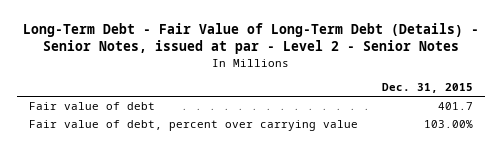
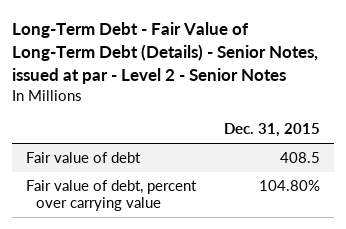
[437,102,473,111] 401.7 -> [279,152,320,164] 408.5
[423,120,473,129] 103.00% -> [258,180,320,192] 104.80%

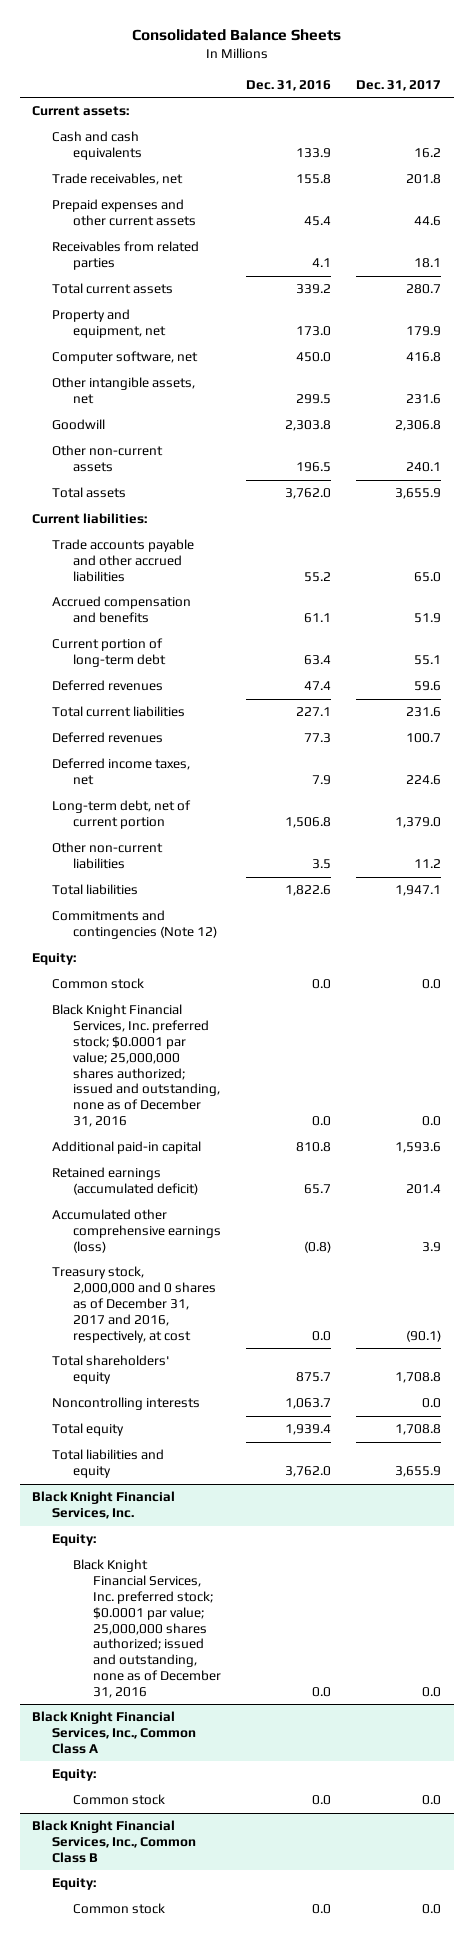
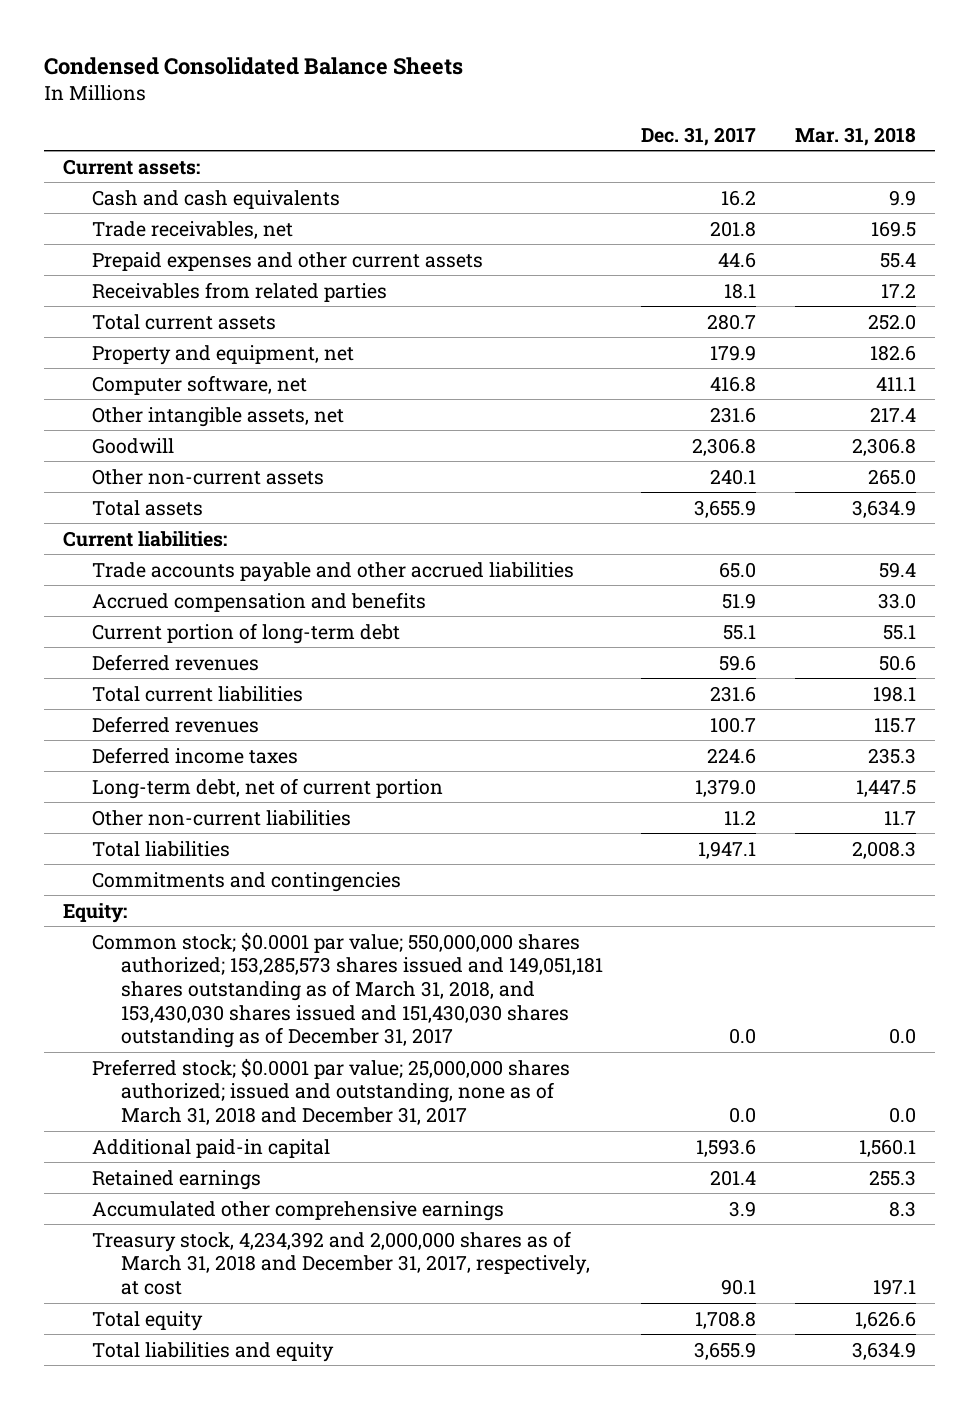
[131,29,341,42] Consolidated Balance Sheets -> [43,56,463,75] Condensed Consolidated Balance Sheets
[245,79,331,91] Dec. 31, 2016 -> none
none -> [795,126,917,146] Mar. 31, 2018
[52,758,191,786] Deferred income taxes, net -> [91,746,298,764] Deferred income taxes
[52,910,217,940] Commitments and contingencies (Note 12) -> [91,871,401,892] Commitments and contingencies
[52,978,145,990] Common stock -> [91,931,603,1049] Common stock; $0.0001 par value; 550,000,000 shares authorized; 153,285,573 shares issued and 149,051,181 shares outstanding as of March 31, 2018, and 153,430,030 shares issued and 151,430,030 shares outstanding as of December 31, 2017
[52,1004,220,1128] Black Knight Financial Services, Inc. preferred stock; $0.0001 par value; 25,000,000 shares authorized; issued and outstanding, none as of December 31, 2016 -> [91,1057,570,1125] Preferred stock; $0.0001 par value; 25,000,000 shares authorized; issued and outstanding, none as of March 31, 2018 and December 31, 2017
[52,1355,170,1385] Total shareholders' equity -> none
[52,1397,201,1411] Noncontrolling interests -> none
[52,1167,198,1196] Retained earnings (accumulated deficit) -> [91,1169,261,1190] Retained earnings
[52,1209,221,1253] Accumulated other comprehensive earnings (loss) -> [91,1200,504,1221] Accumulated other comprehensive earnings
[52,1266,216,1343] Treasury stock, 2,000,000 and 0 shares as of December 31, 2017 and 2016, respectively, at cost -> [91,1230,590,1295] Treasury stock, 4,234,392 and 2,000,000 shares as of March 31, 2018 and December 31, 2017, respectively, at cost
[406,1329,442,1342] (90.1) -> [721,1278,757,1295] 90.1
[32,1491,176,1520] Black Knight Financial Services, Inc. -> none
[52,1534,97,1547] Equity: -> none
[72,1559,221,1698] Black Knight Financial Services, Inc. preferred stock; $0.0001 par value; 25,000,000 shares authorized; issued and outstanding, none as of December 31, 2016 -> none
[32,1711,197,1754] Black Knight Financial Services, Inc., Common Class A -> none
[52,1769,97,1782] Equity: -> none
[72,1794,165,1806] Common stock -> none
[32,1820,197,1863] Black Knight Financial Services, Inc., Common Class B -> none
[52,1878,97,1891] Equity: -> none
[72,1903,165,1915] Common stock -> none

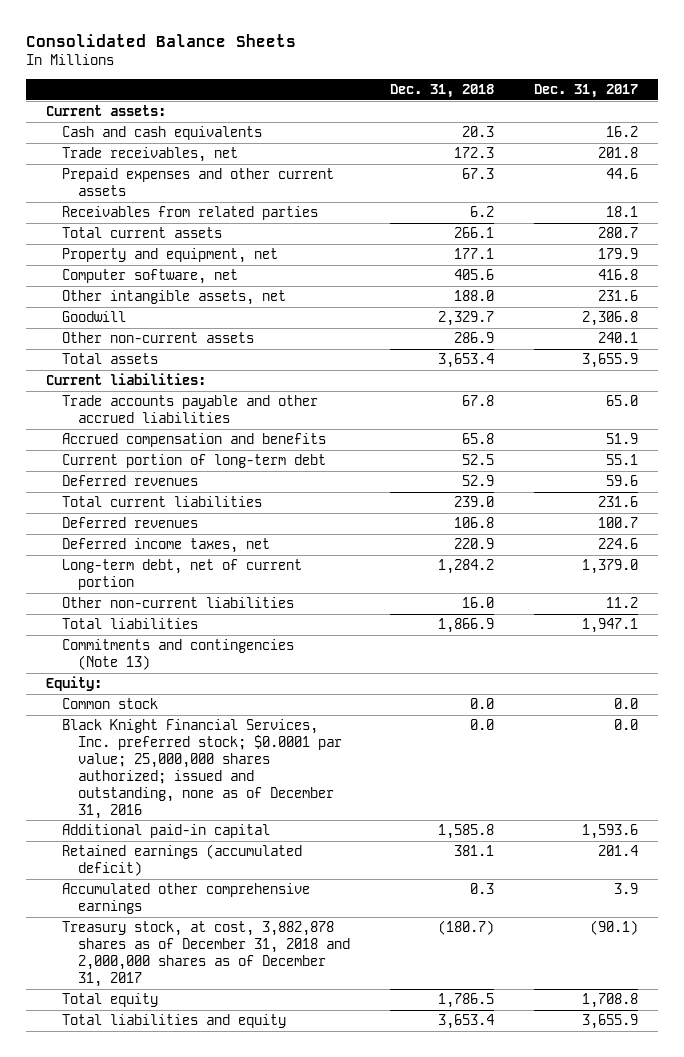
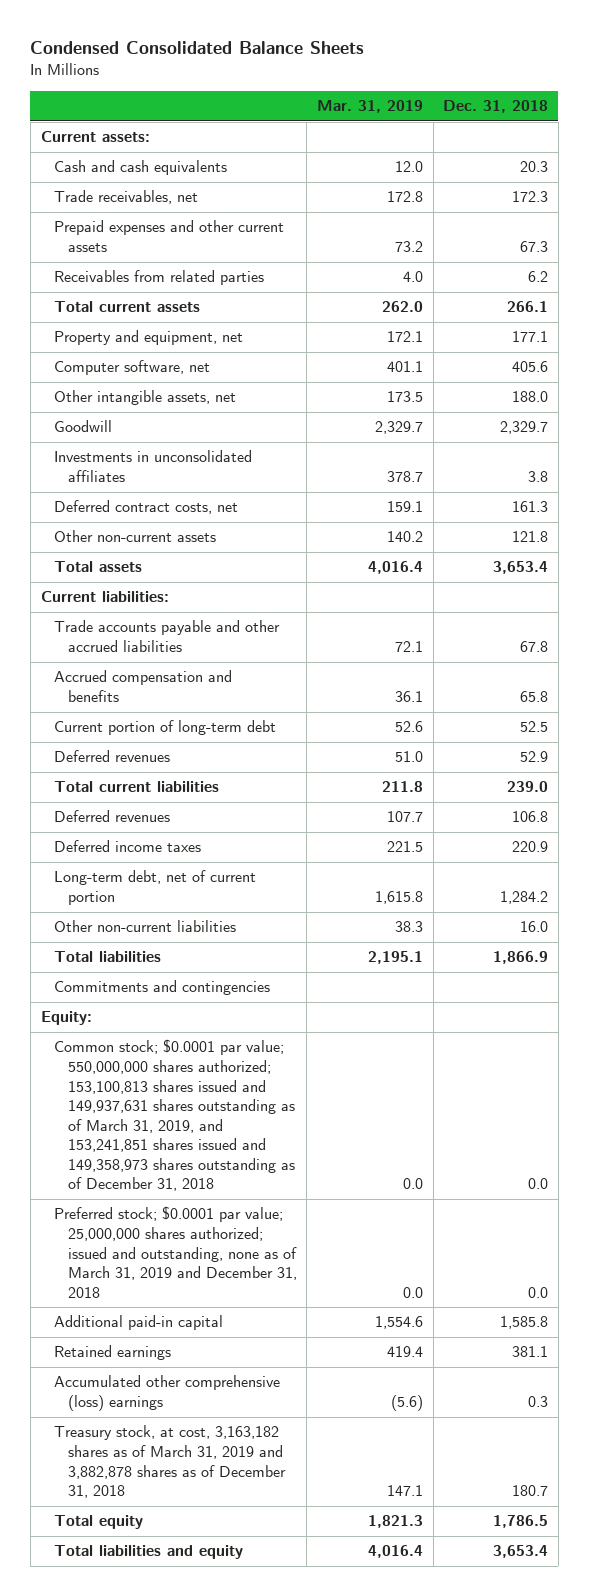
[26,34,297,48] Consolidated Balance Sheets -> [30,41,365,55] Condensed Consolidated Balance Sheets
[533,83,638,98] Dec. 31, 2017 -> none
none -> [317,100,424,114] Mar. 31, 2019
none -> [54,450,253,483] Investments in unconsolidated affiliates
none -> [54,500,239,515] Deferred contract costs, net
[454,332,495,344] 286.9 -> [512,531,549,543] 121.8
[62,538,271,554] Deferred income taxes, net -> [54,840,202,853] Deferred income taxes
[62,639,295,671] Commitments and contingencies (Note 13) -> [54,980,271,996] Commitments and contingencies
[62,698,159,710] Common stock -> [54,1039,295,1192] Common stock; $0.0001 par value; 550,000,000 shares authorized; 153,100,813 shares issued and 149,937,631 shares outstanding as of March 31, 2019, and 153,241,851 shares issued and 149,358,973 shares outstanding as of December 31, 2018
[62,719,343,819] Black Knight Financial Services, Inc. preferred stock; $0.0001 par value; 25,000,000 shares authorized; issued and outstanding, none as of December 31, 2016 -> [54,1206,297,1298] Preferred stock; $0.0001 par value; 25,000,000 shares authorized; issued and outstanding, none as of March 31, 2019 and December 31, 2018
[62,844,303,877] Retained earnings (accumulated deficit) -> [54,1345,172,1361] Retained earnings
[62,883,311,915] Accumulated other comprehensive earnings -> [54,1375,281,1412] Accumulated other comprehensive (loss) earnings
[62,921,351,987] Treasury stock, at cost, 3,882,878 shares as of December 31, 2018 and 2,000,000 shares as of December 31, 2017 -> [54,1425,286,1499] Treasury stock, at cost, 3,163,182 shares as of March 31, 2019 and 3,882,878 shares as of December 31, 2018
[438,920,495,936] (180.7) -> [512,1485,549,1497] 180.7

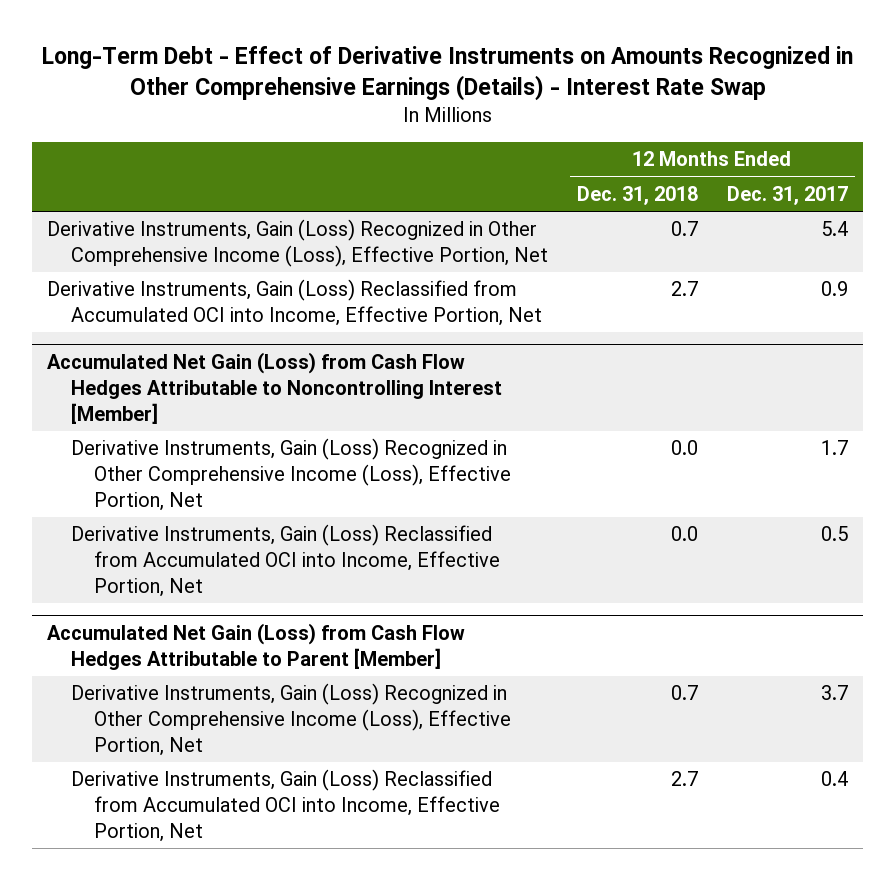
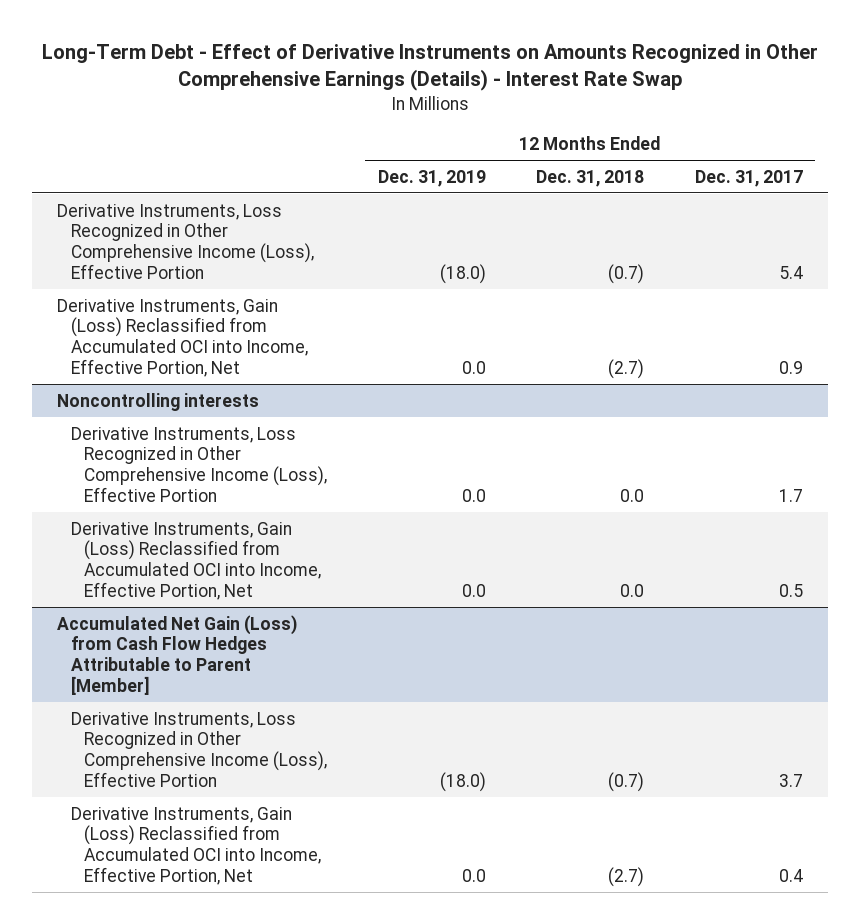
none -> [377,169,486,187] Dec. 31, 2019
[47,352,502,424] Accumulated Net Gain (Loss) from Cash Flow Hedges Attributable to Noncontrolling Interest [Member] -> none
[47,219,548,268] Derivative Instruments, Gain (Loss) Recognized in Other Comprehensive Income (Loss), Effective Portion, Net -> [57,203,314,279] Derivative Instruments, Loss Recognized in Other Comprehensive Income (Loss), Effective Portion
[670,221,698,237] 0.7 -> [608,263,645,284] (0.7)
[670,281,698,297] 2.7 -> [608,358,645,379] (2.7)
none -> [57,392,260,411] Noncontrolling interests
[70,438,512,512] Derivative Instruments, Gain (Loss) Recognized in Other Comprehensive Income (Loss), Effective Portion, Net -> [70,426,327,502] Derivative Instruments, Loss Recognized in Other Comprehensive Income (Loss), Effective Portion
[70,683,512,757] Derivative Instruments, Gain (Loss) Recognized in Other Comprehensive Income (Loss), Effective Portion, Net -> [70,711,327,787] Derivative Instruments, Loss Recognized in Other Comprehensive Income (Loss), Effective Portion
[670,685,698,701] 0.7 -> [608,771,645,792] (0.7)
[670,771,698,787] 2.7 -> [608,866,645,887] (2.7)

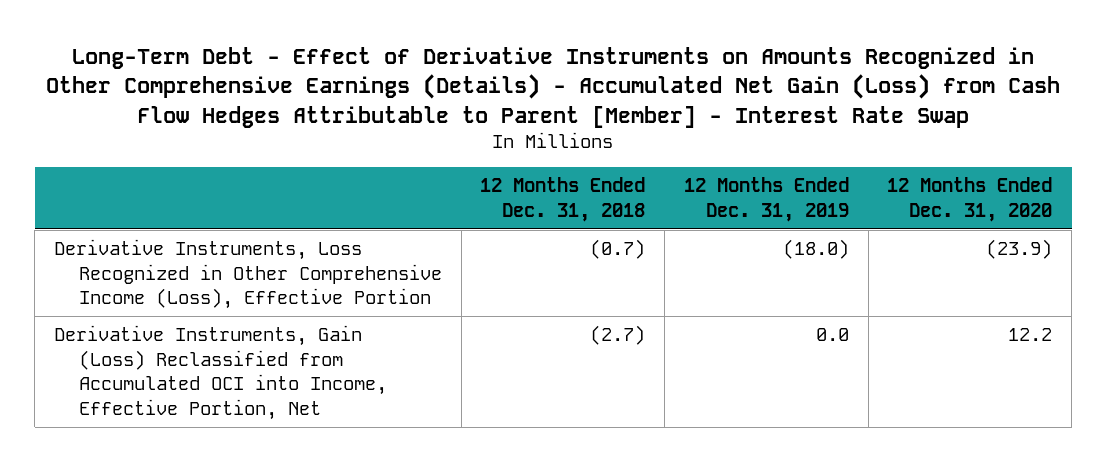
[42,44,819,92] Long-Term Debt - Effect of Derivative Instruments on Amounts Recognized in Other Comprehensive Earnings (Details) - Interest Rate Swap -> [46,47,1061,128] Long-Term Debt - Effect of Derivative Instruments on Amounts Recognized in Other Comprehensive Earnings (Details) - Accumulated Net Gain (Loss) from Cash Flow Hedges Attributable to Parent [Member] - Interest Rate Swap
[694,169,803,187] Dec. 31, 2017 -> none
none -> [887,177,1053,222] 12 Months Ended Dec. 31, 2020
[57,392,260,411] Noncontrolling interests -> none
[70,426,327,502] Derivative Instruments, Loss Recognized in Other Comprehensive Income (Loss), Effective Portion -> none
[70,521,321,600] Derivative Instruments, Gain (Loss) Reclassified from Accumulated OCI into Income, Effective Portion, Net -> none
[57,614,298,695] Accumulated Net Gain (Loss) from Cash Flow Hedges Attributable to Parent [Member] -> none
[70,711,327,787] Derivative Instruments, Loss Recognized in Other Comprehensive Income (Loss), Effective Portion -> none
[70,806,321,885] Derivative Instruments, Gain (Loss) Reclassified from Accumulated OCI into Income, Effective Portion, Net -> none

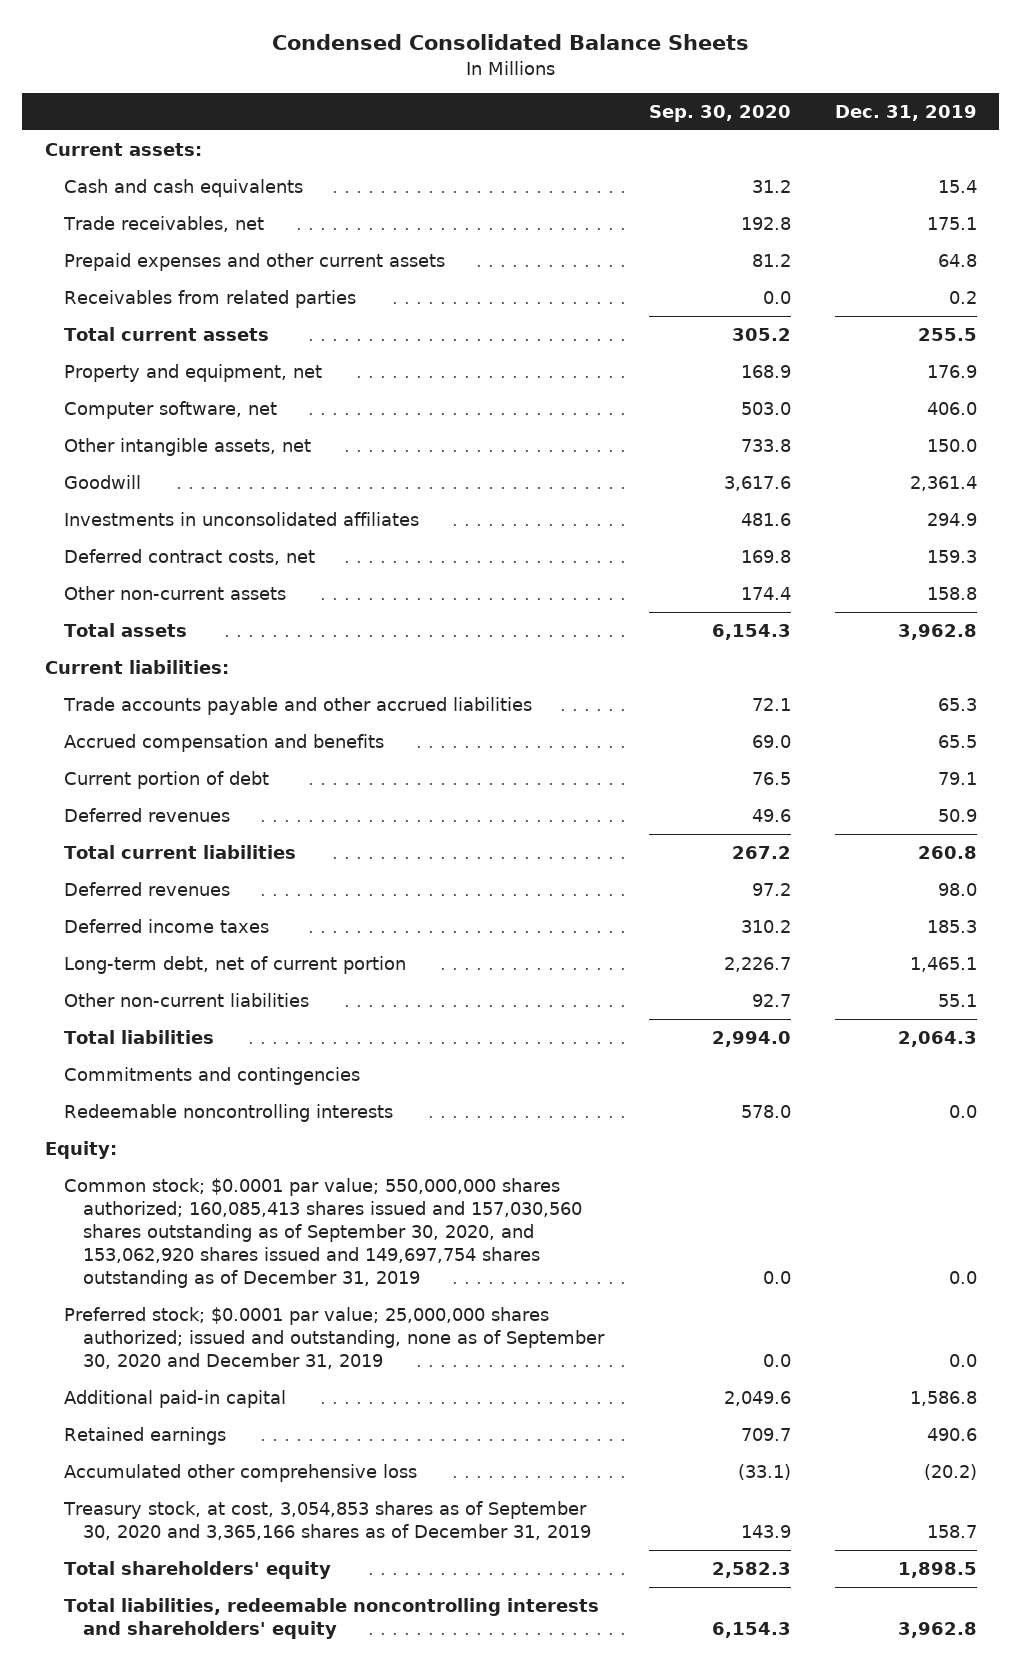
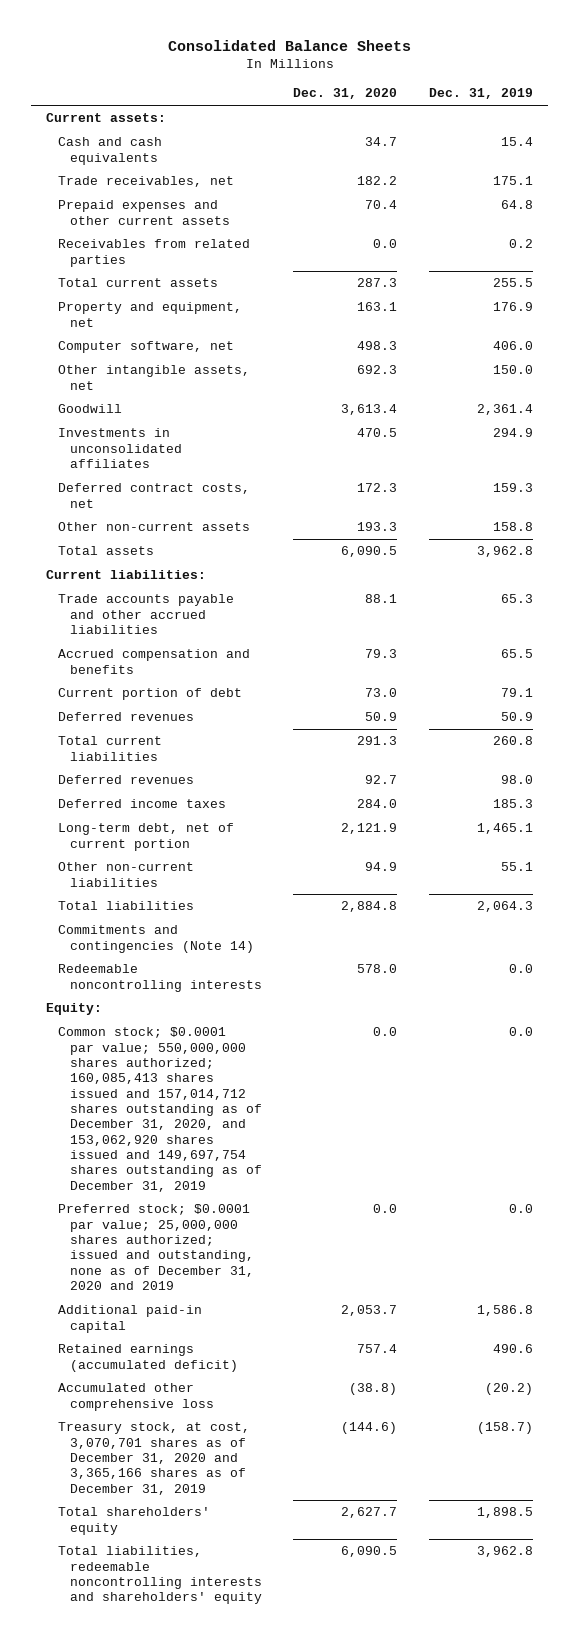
[271,34,749,51] Condensed Consolidated Balance Sheets -> [167,39,411,51] Consolidated Balance Sheets
[648,105,791,123] Sep. 30, 2020 -> none
none -> [293,88,398,100] Dec. 31, 2020
[63,1067,360,1086] Commitments and contingencies -> [58,925,254,953] Commitments and contingencies (Note 14)
[63,1178,583,1288] Common stock; $0.0001 par value; 550,000,000 shares authorized; 160,085,413 shares issued and 157,030,560 shares outstanding as of September 30, 2020, and 153,062,920 shares issued and 149,697,754 shares outstanding as of December 31, 2019 -> [58,1027,262,1192] Common stock; $0.0001 par value; 550,000,000 shares authorized; 160,085,413 shares issued and 157,014,712 shares outstanding as of December 31, 2020, and 153,062,920 shares issued and 149,697,754 shares outstanding as of December 31, 2019
[63,1307,606,1369] Preferred stock; $0.0001 par value; 25,000,000 shares authorized; issued and outstanding, none as of September 30, 2020 and December 31, 2019 -> [58,1204,254,1290] Preferred stock; $0.0001 par value; 25,000,000 shares authorized; issued and outstanding, none as of December 31, 2020 and 2019
[63,1427,226,1446] Retained earnings -> [58,1344,238,1372] Retained earnings (accumulated deficit)
[62,1501,592,1540] Treasury stock, at cost, 3,054,853 shares as of September 30, 2020 and 3,365,166 shares as of December 31, 2019 -> [58,1422,251,1495] Treasury stock, at cost, 3,070,701 shares as of December 31, 2020 and 3,365,166 shares as of December 31, 2019
[927,1524,978,1538] 158.7 -> [476,1422,533,1435] (158.7)

